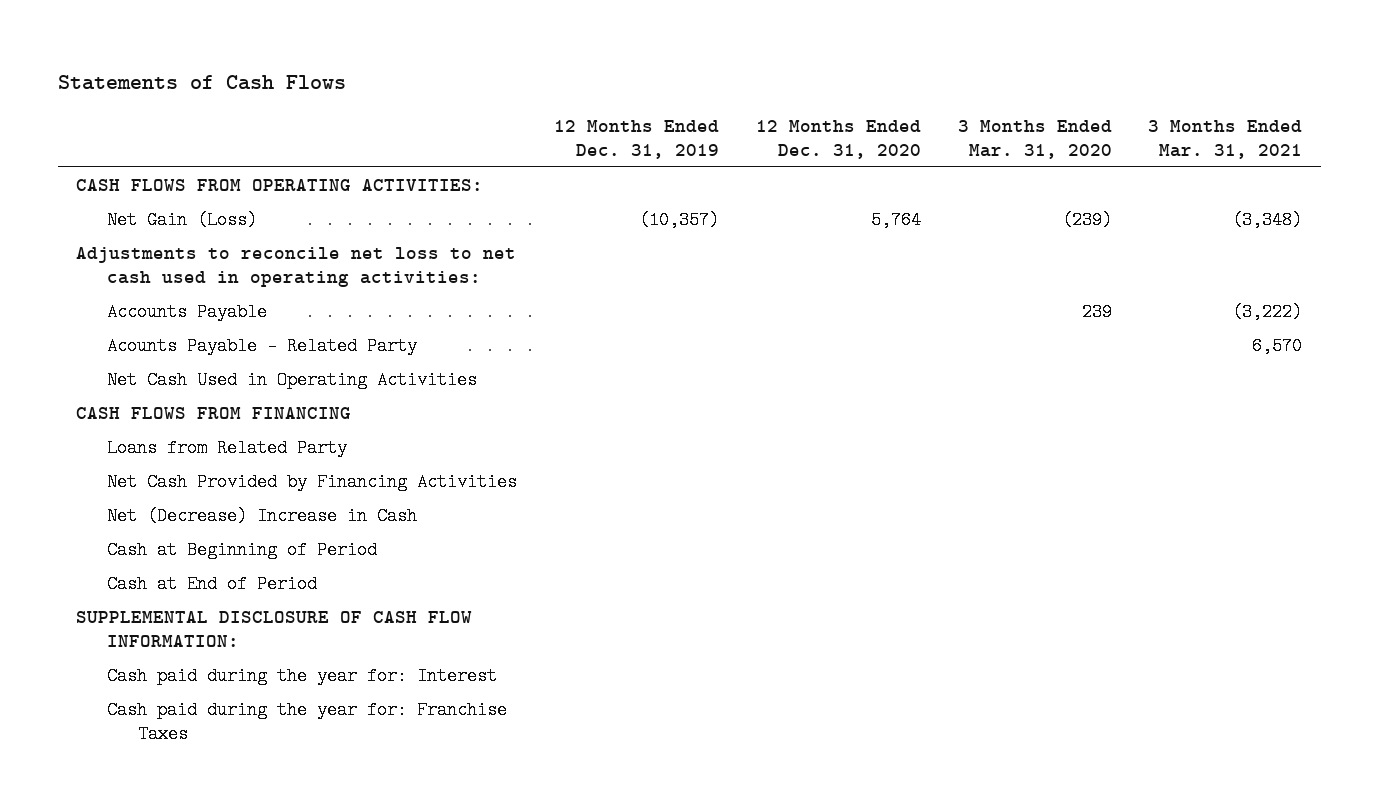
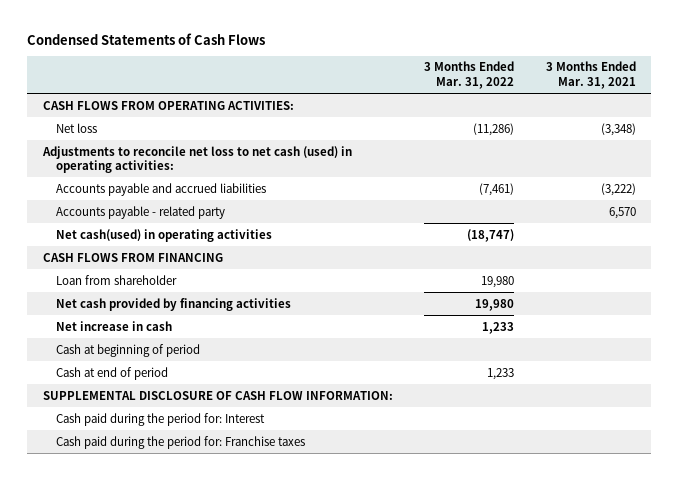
[57,74,346,90] Statements of Cash Flows -> [27,32,266,45] Condensed Statements of Cash Flows
[553,120,719,159] 12 Months Ended Dec. 31, 2019 -> none
[755,120,921,159] 12 Months Ended Dec. 31, 2020 -> none
[957,120,1112,159] 3 Months Ended Mar. 31, 2020 -> none
none -> [424,61,515,89] 3 Months Ended Mar. 31, 2022
[106,211,257,230] Net Gain (Loss) -> [55,122,97,133] Net loss
[76,247,517,288] Adjustments to reconcile net loss to net cash used in operating activities: -> [41,145,352,173] Adjustments to reconcile net loss to net cash (used) in operating activities:
[106,303,267,322] Accounts Payable -> [55,182,266,196] Accounts payable and accrued liabilities
[106,337,417,356] Acounts Payable - Related Party -> [55,205,225,219] Accounts payable - related party
[106,371,477,390] Net Cash Used in Operating Activities -> [55,228,272,242] Net cash(used) in operating activities
[106,439,347,458] Loans from Related Party -> [55,274,177,285] Loan from shareholder
[106,473,517,492] Net Cash Provided by Financing Activities -> [55,297,291,311] Net cash provided by financing activities
[106,507,417,526] Net (Decrease) Increase in Cash -> [55,320,172,331] Net increase in cash
[106,541,377,560] Cash at Beginning of Period -> [55,343,200,357] Cash at beginning of period
[106,575,317,594] Cash at End of Period -> [55,366,168,380] Cash at end of period
[106,667,497,686] Cash paid during the year for: Interest -> [55,412,265,426] Cash paid during the period for: Interest
[106,701,507,744] Cash paid during the year for: Franchise Taxes -> [55,435,305,449] Cash paid during the period for: Franchise taxes

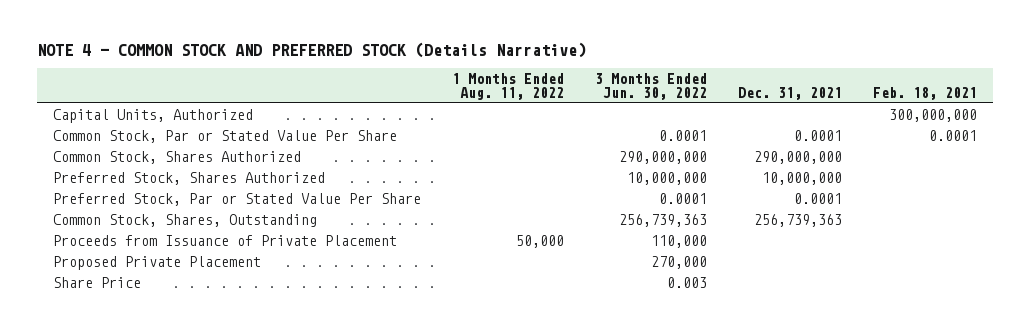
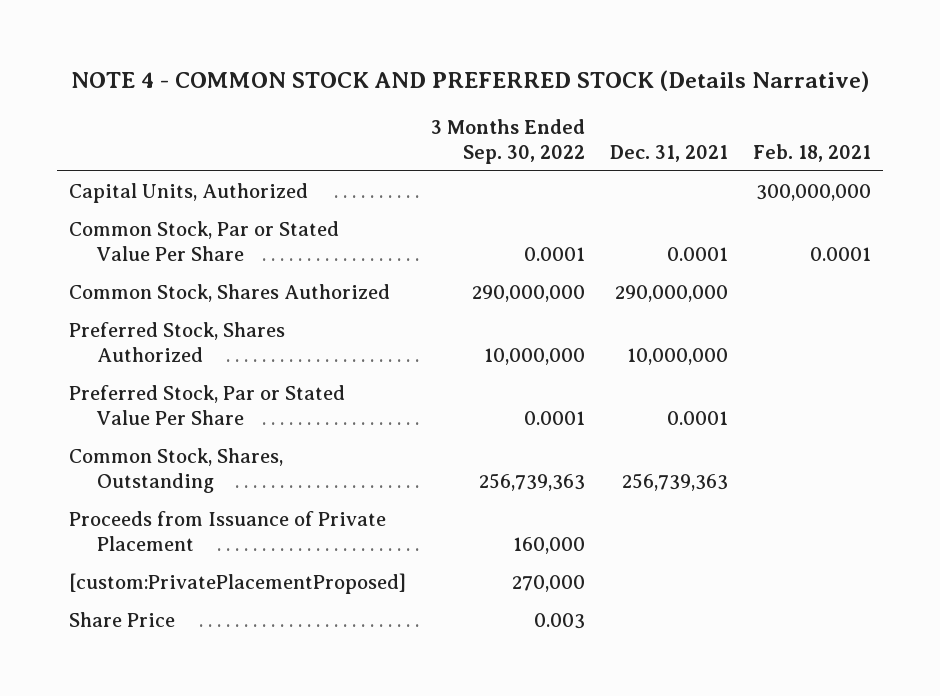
[451,72,564,100] 1 Months Ended Aug. 11, 2022 -> none
[595,72,708,100] 3 Months Ended Jun. 30, 2022 -> none
none -> [431,118,586,164] 3 Months Ended Sep. 30, 2022
[52,255,261,270] Proposed Private Placement -> [69,572,407,594] [custom:PrivatePlacementProposed]

